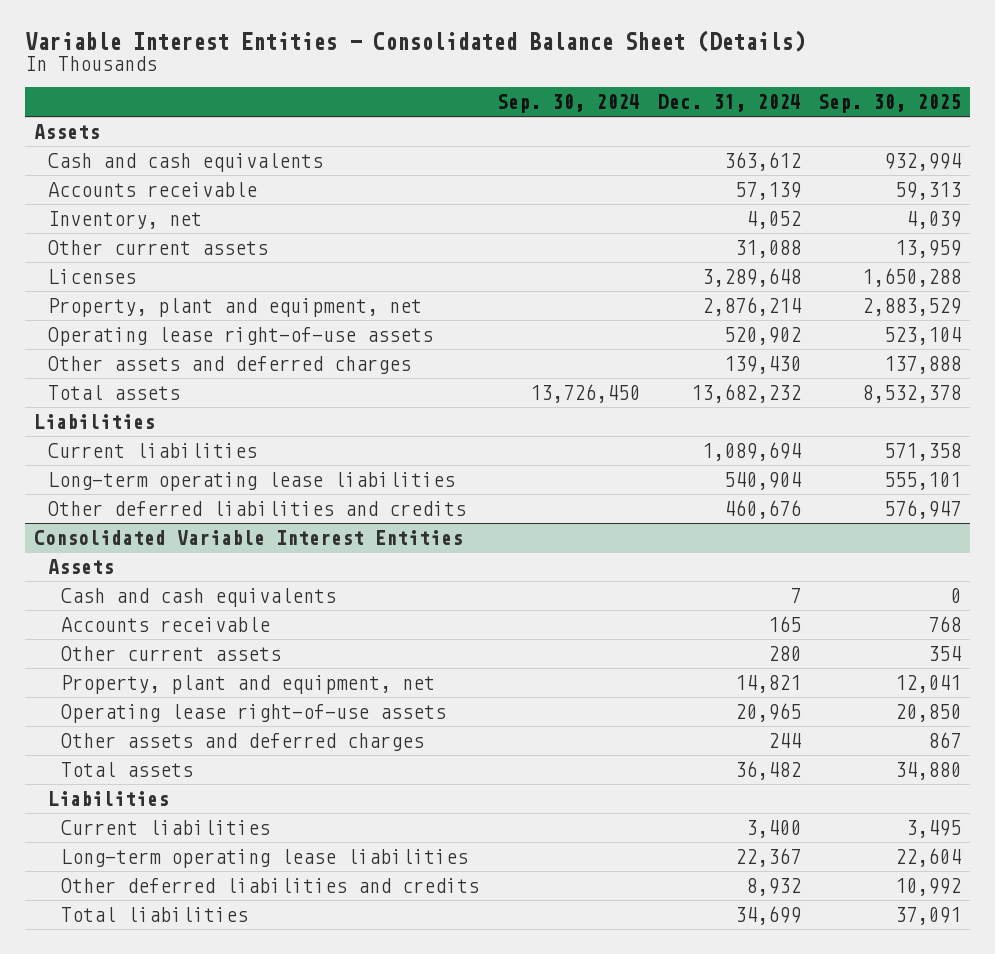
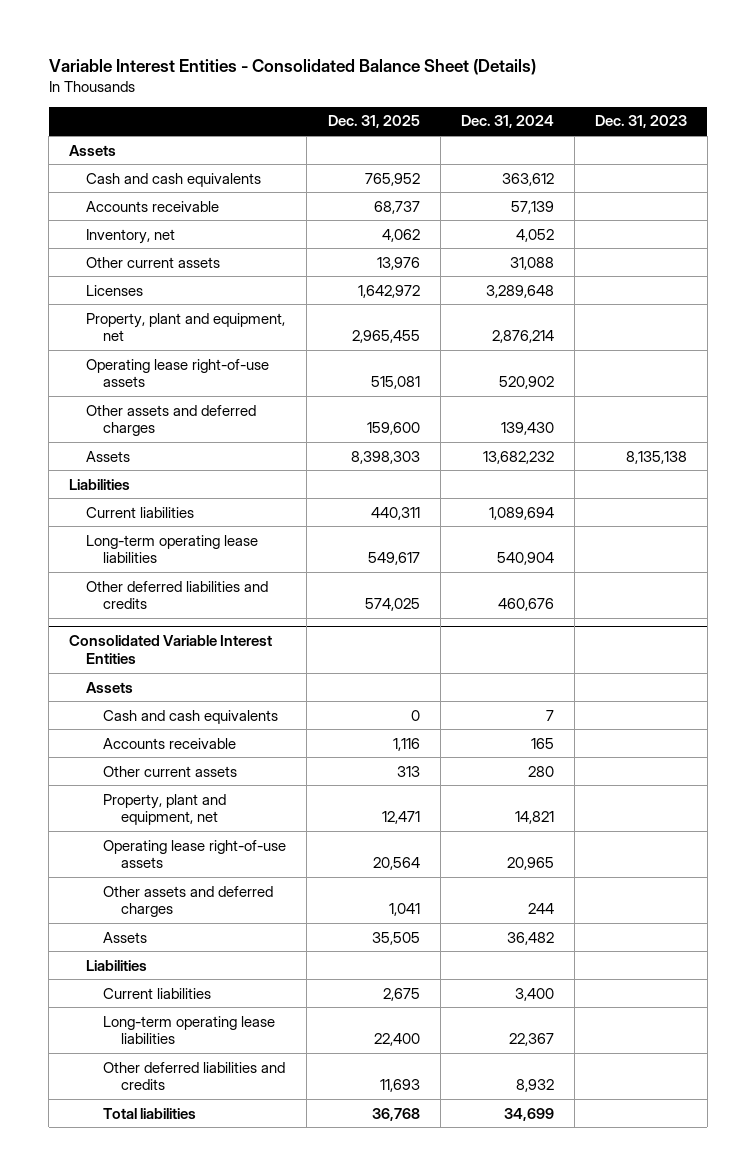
[497,94,641,114] Sep. 30, 2024 -> none
[818,94,962,114] Sep. 30, 2025 -> none
none -> [327,115,420,129] Dec. 31, 2025
none -> [594,115,687,129] Dec. 31, 2023
[47,384,180,400] Total assets -> [86,450,131,462] Assets
[61,761,194,777] Total assets -> [103,931,148,943] Assets

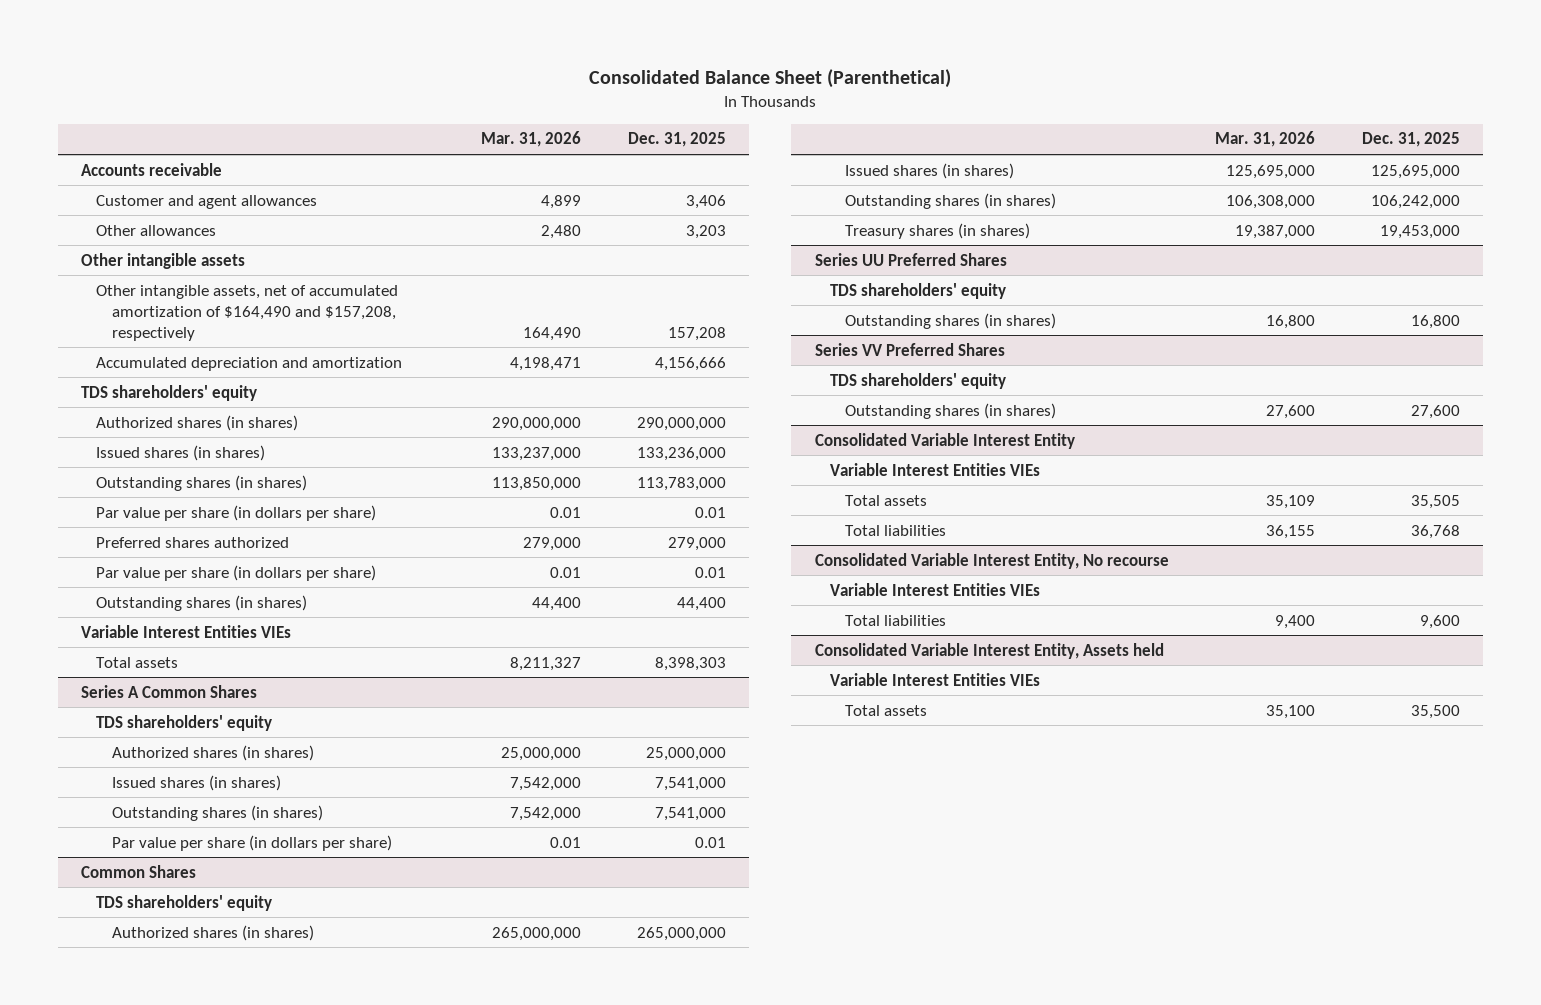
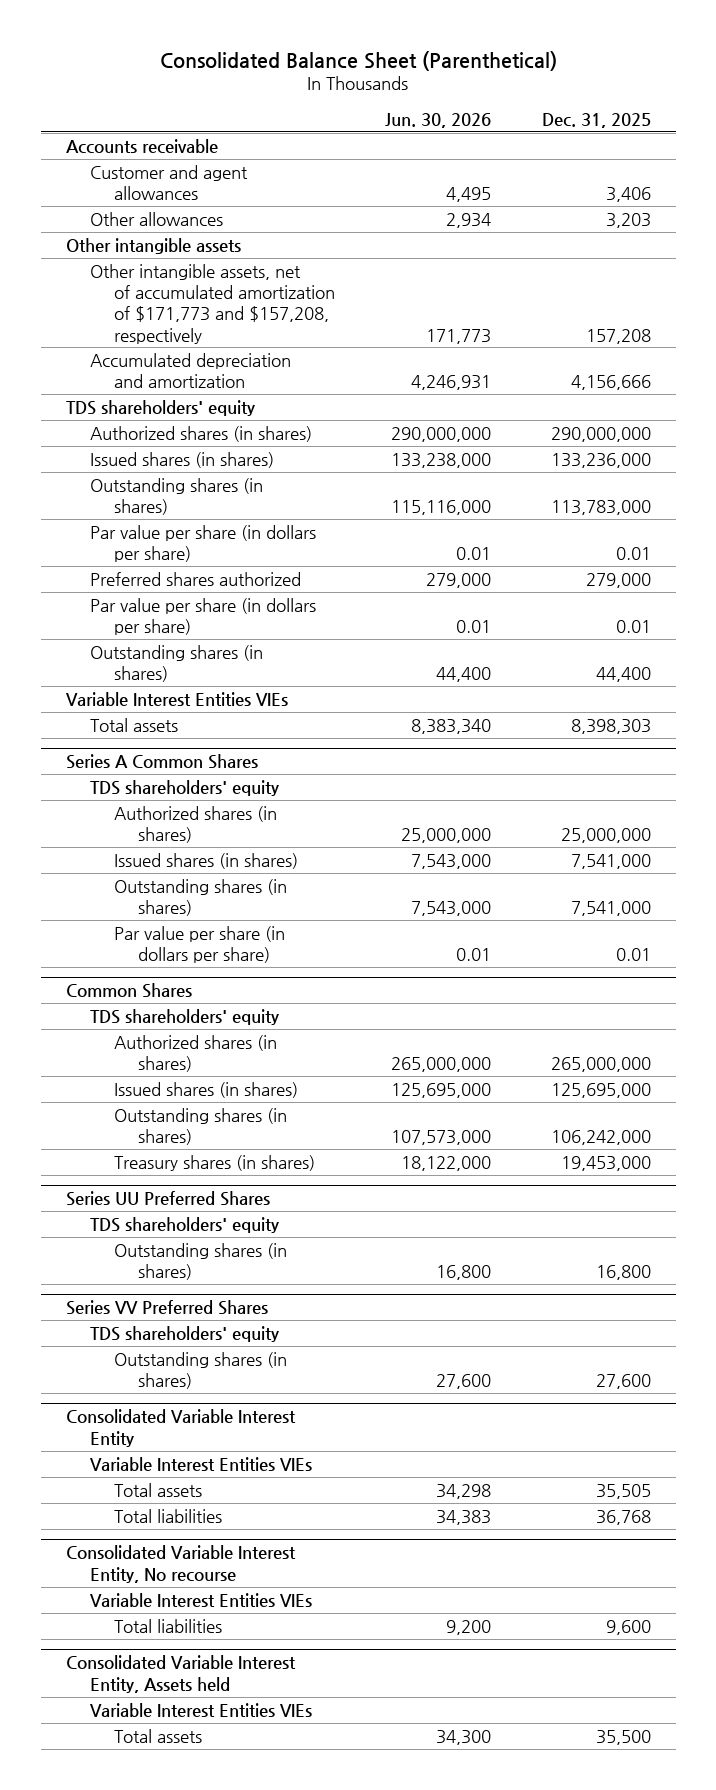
[481,131,582,148] Mar. 31, 2026 -> none
none -> [385,112,492,128] Jun. 30, 2026
[96,284,399,341] Other intangible assets, net of accumulated amortization of $164,490 and $157,208, respectively -> [89,263,335,344] Other intangible assets, net of accumulated amortization of $171,773 and $157,208, respectively

